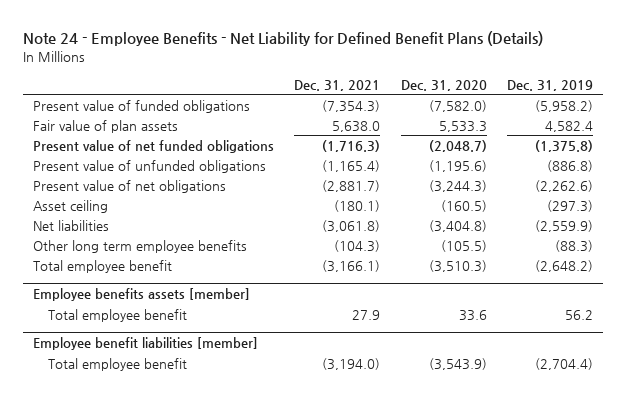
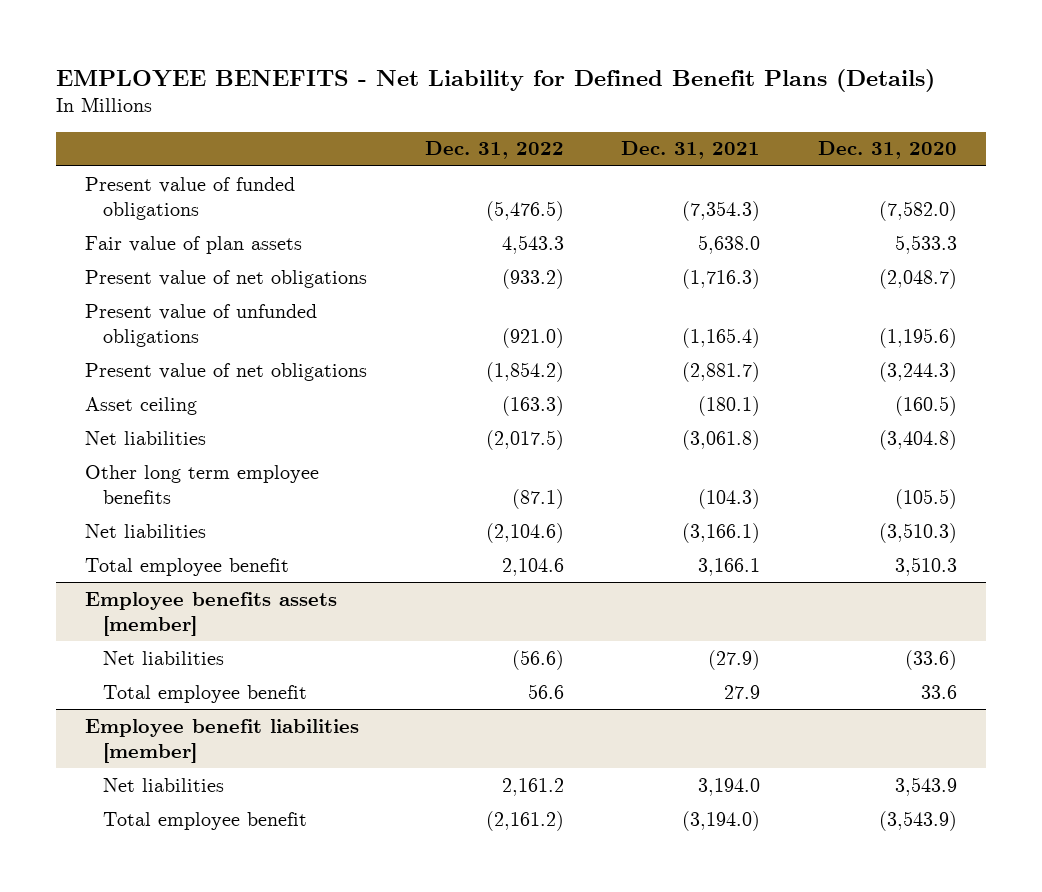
[22,31,543,47] Note 24 - Employee Benefits - Net Liability for Defined Benefit Plans (Details) -> [56,69,936,93] EMPLOYEE BENEFITS - Net Liability for Defined Benefit Plans (Details)
[506,79,593,91] Dec. 31, 2019 -> none
none -> [424,141,564,160] Dec. 31, 2022
[32,139,274,153] Present value of net funded obligations -> [84,269,367,288] Present value of net obligations
none -> [84,523,206,538] Net liabilities
[322,259,381,272] (3,166.1) -> [698,557,761,576] 3,166.1
[428,259,487,272] (3,510.3) -> [895,556,958,576] 3,510.3
none -> [102,650,224,665] Net liabilities
none -> [102,777,224,792] Net liabilities

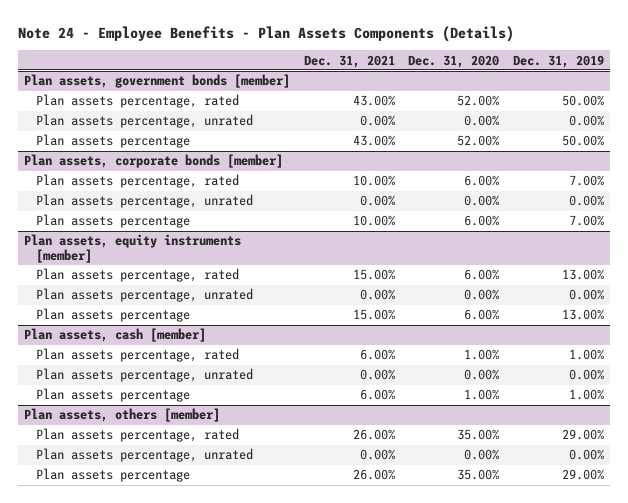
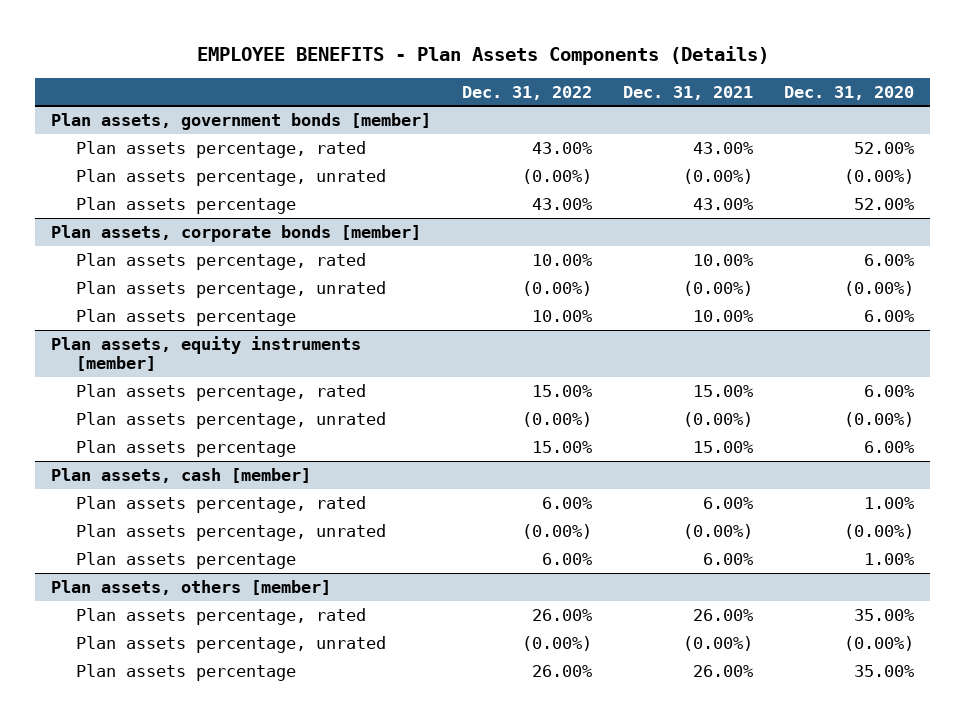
[17,25,514,42] Note 24 - Employee Benefits - Plan Assets Components (Details) -> [196,45,769,65] EMPLOYEE BENEFITS - Plan Assets Components (Details)
[512,54,604,68] Dec. 31, 2019 -> none
none -> [461,85,592,100] Dec. 31, 2022
[359,115,395,127] 0.00% -> [683,168,754,184] (0.00%)
[464,115,500,127] 0.00% -> [844,168,915,184] (0.00%)
[359,195,395,207] 0.00% -> [683,280,754,296] (0.00%)
[464,195,500,207] 0.00% -> [844,280,915,296] (0.00%)
[359,289,395,301] 0.00% -> [683,411,754,427] (0.00%)
[464,289,500,301] 0.00% -> [844,411,915,427] (0.00%)
[359,369,395,381] 0.00% -> [683,523,754,539] (0.00%)
[464,369,500,381] 0.00% -> [844,523,915,539] (0.00%)
[359,449,395,461] 0.00% -> [683,635,754,651] (0.00%)
[464,449,500,461] 0.00% -> [844,635,915,651] (0.00%)

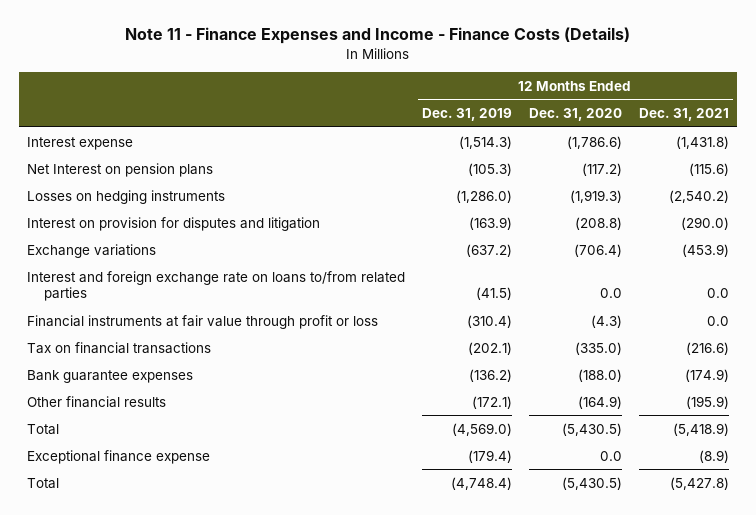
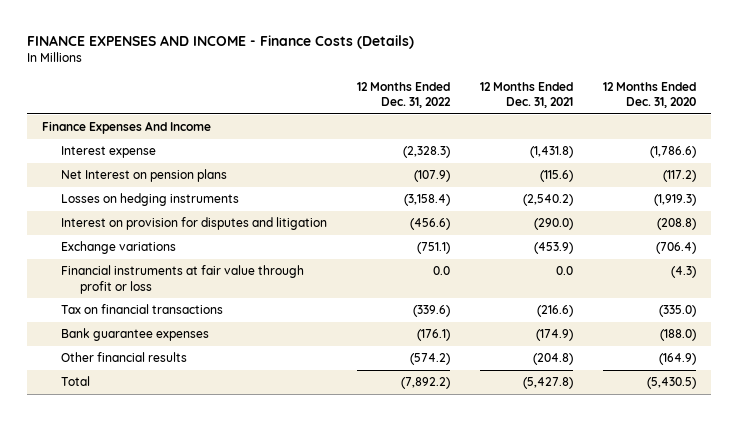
[124,27,630,45] Note 11 - Finance Expenses and Income - Finance Costs (Details) -> [26,34,414,49] FINANCE EXPENSES AND INCOME - Finance Costs (Details)
[422,108,513,122] Dec. 31, 2019 -> none
none -> [356,81,451,109] 12 Months Ended Dec. 31, 2022
none -> [41,121,211,135] Finance Expenses And Income
[27,270,406,302] Interest and foreign exchange rate on loans to/from related parties -> none
[27,423,60,435] Total -> none
[27,449,211,464] Exceptional finance expense -> none
[685,395,729,409] (195.9) -> [532,353,573,366] (204.8)

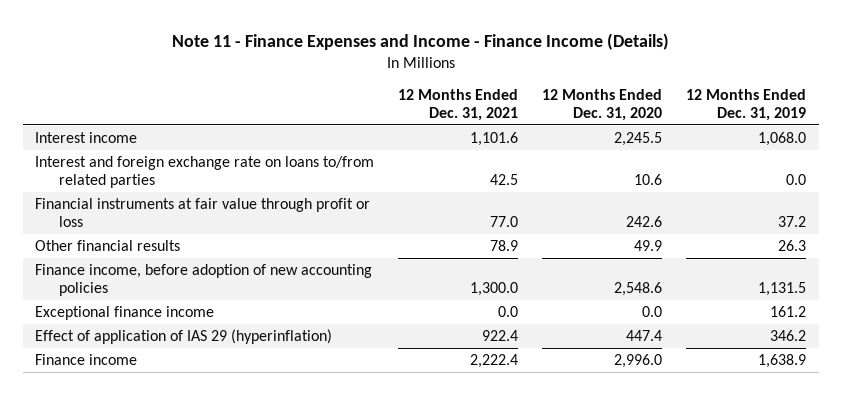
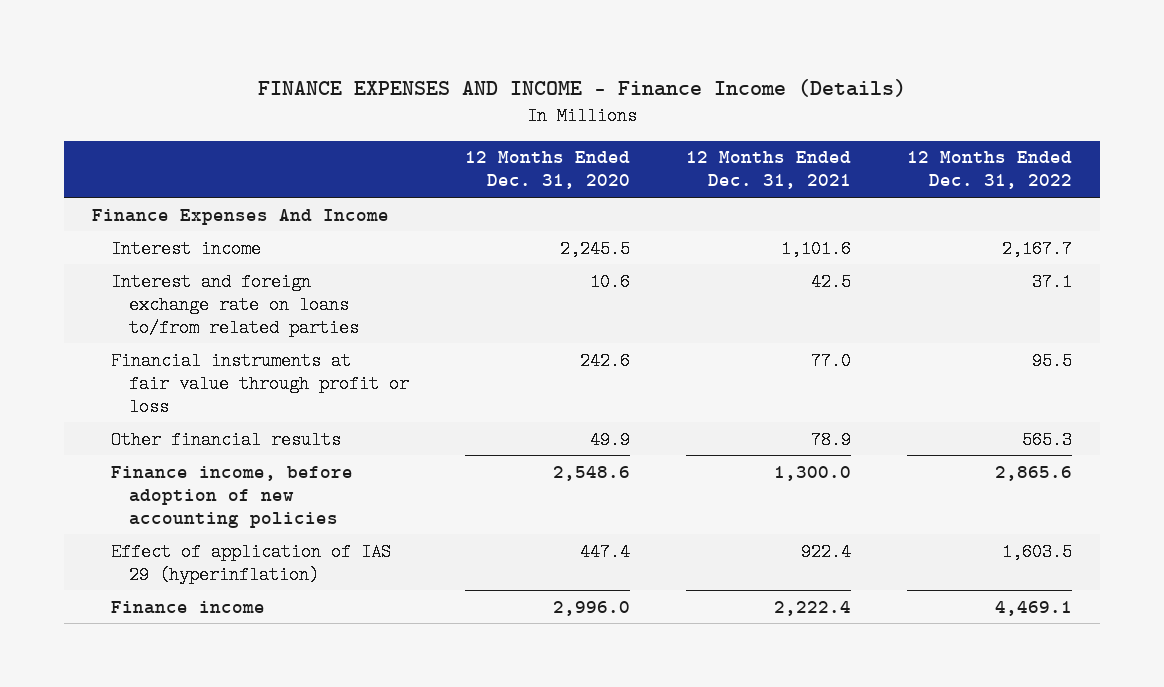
[171,32,669,50] Note 11 - Finance Expenses and Income - Finance Income (Details) -> [258,78,907,97] FINANCE EXPENSES AND INCOME - Finance Income (Details)
[686,88,807,121] 12 Months Ended Dec. 31, 2019 -> none
none -> [907,151,1073,190] 12 Months Ended Dec. 31, 2022
none -> [91,208,389,225] Finance Expenses And Income
[34,305,214,320] Exceptional finance income -> none

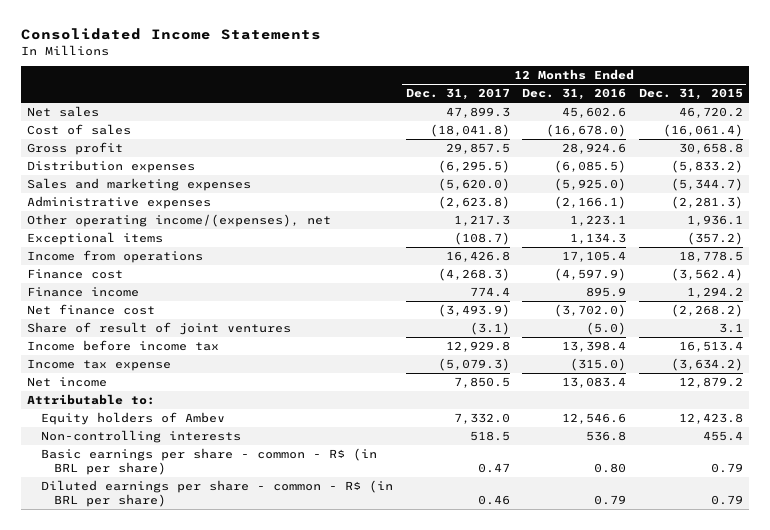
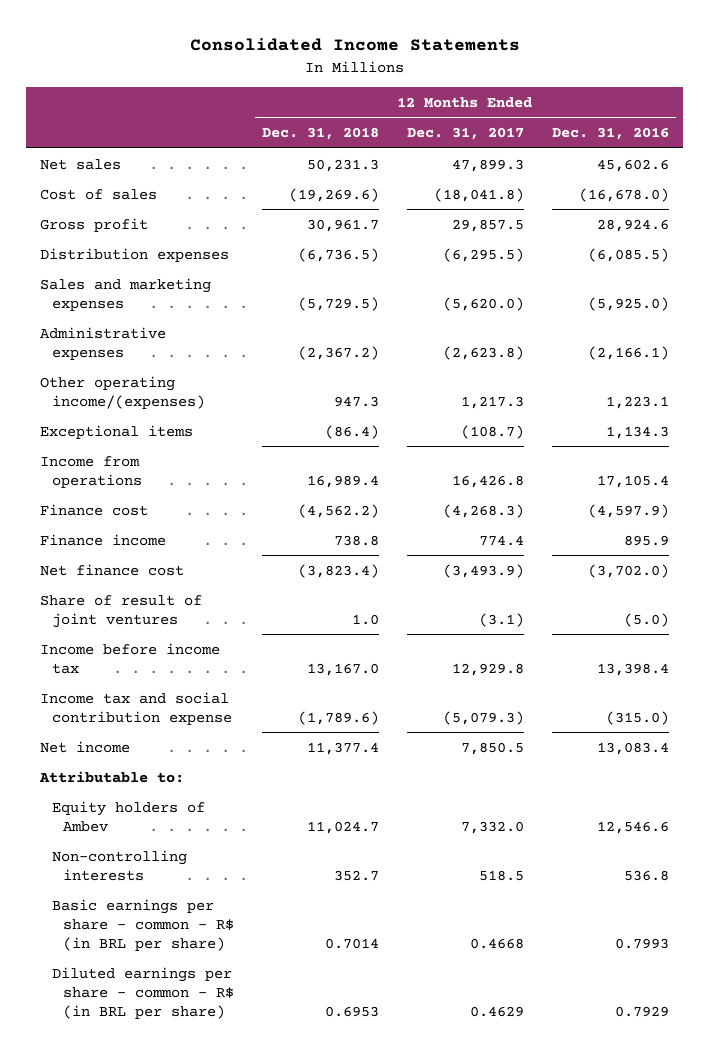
[639,88,744,101] Dec. 31, 2015 -> none
none -> [261,127,379,141] Dec. 31, 2018
[27,214,332,228] Other operating income/(expenses), net -> [40,375,205,409] Other operating income/(expenses)
[27,359,172,372] Income tax expense -> [40,691,232,725] Income tax and social contribution expense
[477,463,510,474] 0.47 -> [469,937,524,949] 0.4668
[594,463,627,474] 0.80 -> [614,937,669,949] 0.7993
[477,495,510,506] 0.46 -> [469,1005,524,1017] 0.4629
[594,495,627,506] 0.79 -> [614,1005,669,1017] 0.7929

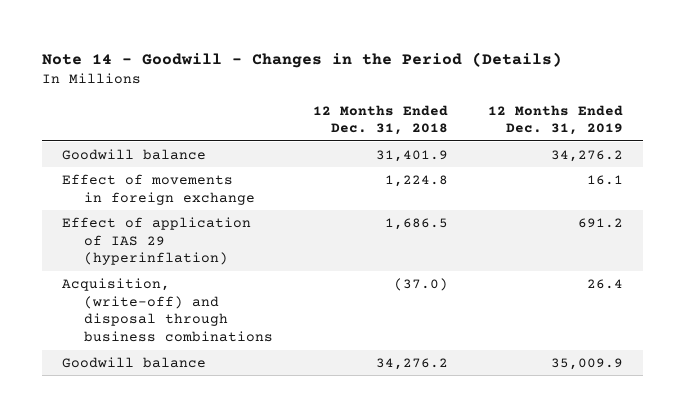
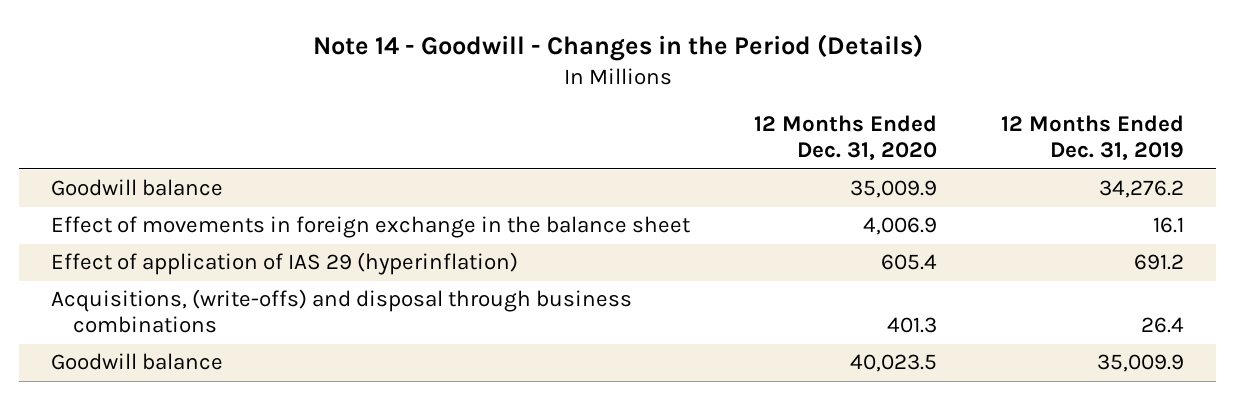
[313,104,449,136] 12 Months Ended Dec. 31, 2018 -> none
none -> [754,115,938,162] 12 Months Ended Dec. 31, 2020
[61,173,256,205] Effect of movements in foreign exchange -> [50,216,690,239] Effect of movements in foreign exchange in the balance sheet
[61,277,274,342] Acquisition, (write-off) and disposal through business combinations -> [50,289,632,334] Acquisitions, (write-offs) and disposal through business combinations

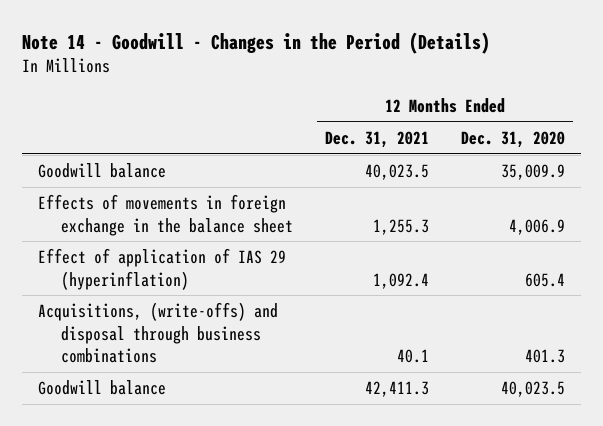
[1001,115,1185,162] 12 Months Ended Dec. 31, 2019 -> none
none -> [325,130,430,148] Dec. 31, 2021
[50,216,690,239] Effect of movements in foreign exchange in the balance sheet -> [37,194,294,236] Effects of movements in foreign exchange in the balance sheet

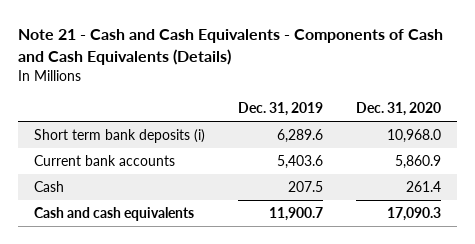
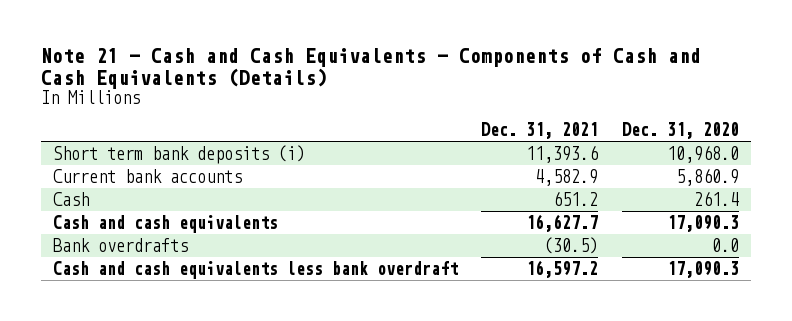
[238,102,324,117] Dec. 31, 2019 -> none
none -> [481,122,599,140] Dec. 31, 2021
none -> [52,238,188,253] Bank overdrafts
none -> [52,261,458,280] Cash and cash equivalents less bank overdraft

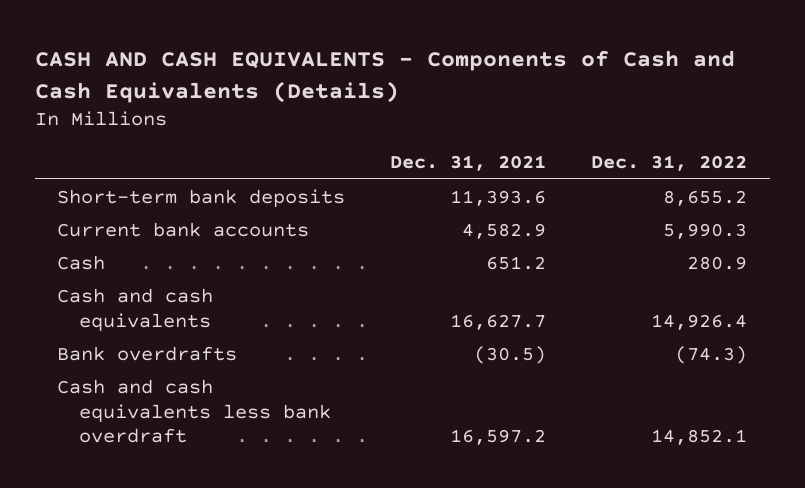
[40,47,701,89] Note 21 - Cash and Cash Equivalents - Components of Cash and Cash Equivalents (Details) -> [34,50,735,103] CASH AND CASH EQUIVALENTS - Components of Cash and Cash Equivalents (Details)
[622,122,740,140] Dec. 31, 2020 -> none
none -> [591,154,748,171] Dec. 31, 2022
[52,145,305,165] Short term bank deposits (i) -> [57,188,346,207] Short-term bank deposits

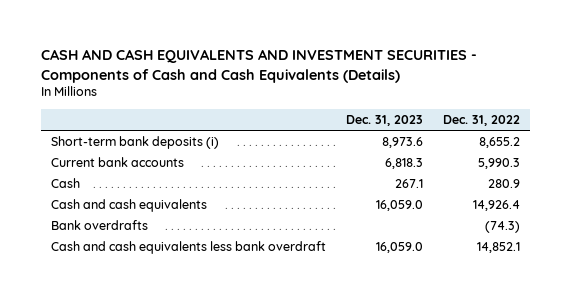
[34,50,735,103] CASH AND CASH EQUIVALENTS - Components of Cash and Cash Equivalents (Details) -> [40,49,477,83] CASH AND CASH EQUIVALENTS AND INVESTMENT SECURITIES - Components of Cash and Cash Equivalents (Details)
[390,154,547,171] Dec. 31, 2021 -> none
none -> [345,114,423,126] Dec. 31, 2023
[57,188,346,207] Short-term bank deposits -> [50,136,219,150] Short-term bank deposits (i)

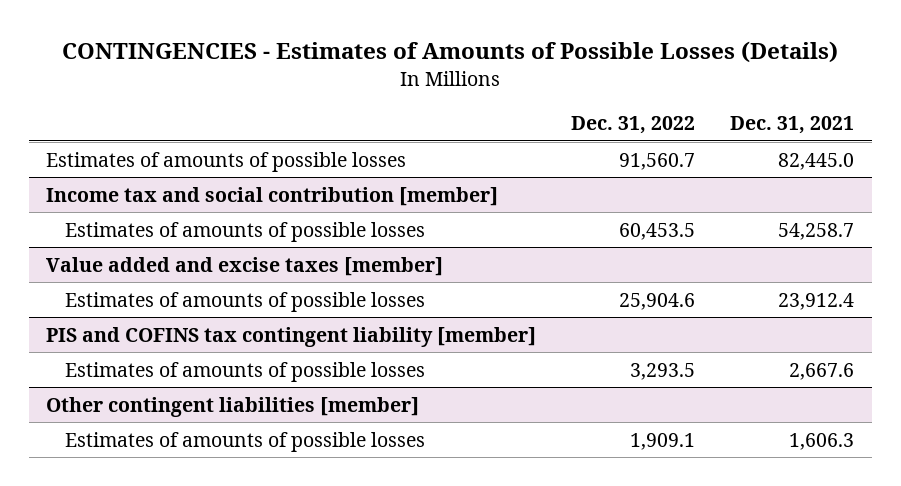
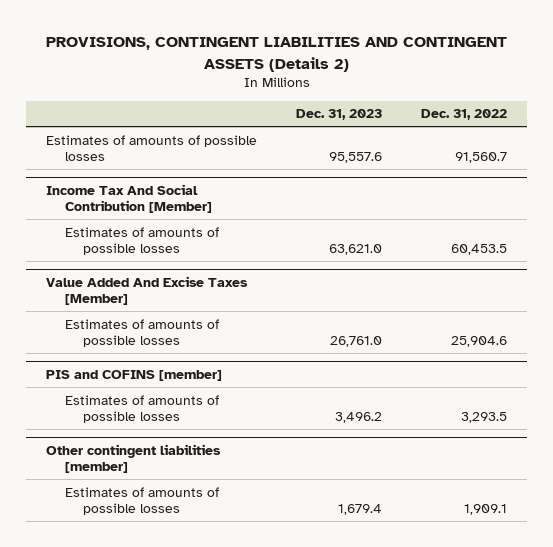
[62,41,839,64] CONTINGENCIES - Estimates of Amounts of Possible Losses (Details) -> [45,37,507,72] PROVISIONS, CONTINGENT LIABILITIES AND CONTINGENT ASSETS (Details 2)
[730,116,855,135] Dec. 31, 2021 -> none
none -> [296,109,383,121] Dec. 31, 2023
[46,186,499,206] Income tax and social contribution [member] -> [45,183,212,214] Income Tax And Social Contribution [Member]
[46,256,444,276] Value added and excise taxes [member] -> [45,275,248,306] Value Added And Excise Taxes [Member]
[46,326,537,347] PIS and COFINS tax contingent liability [member] -> [45,369,222,381] PIS and COFINS [member]

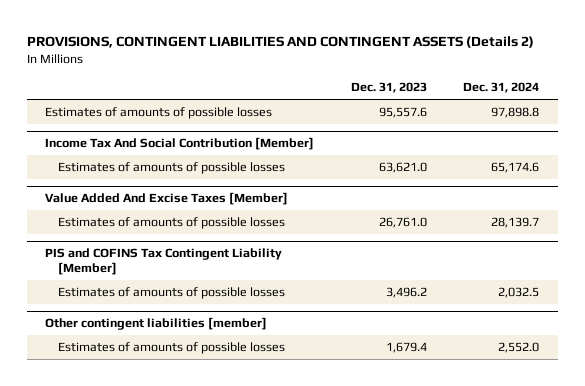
[421,109,508,121] Dec. 31, 2022 -> none
none -> [463,82,540,94] Dec. 31, 2024
[45,369,222,381] PIS and COFINS [member] -> [45,248,283,276] PIS and COFINS Tax Contingent Liability [Member]

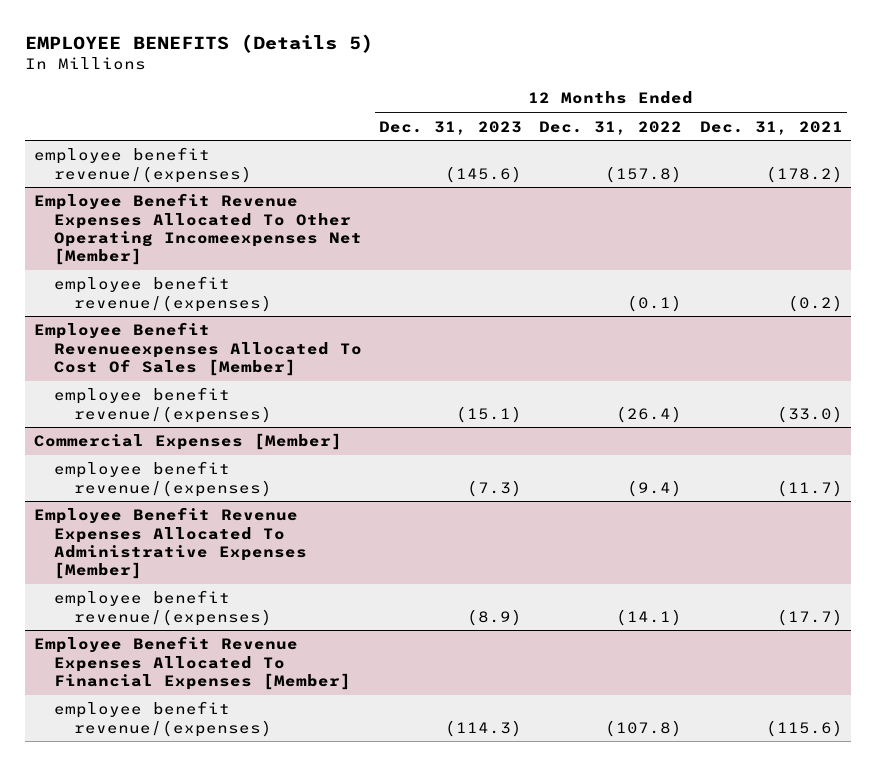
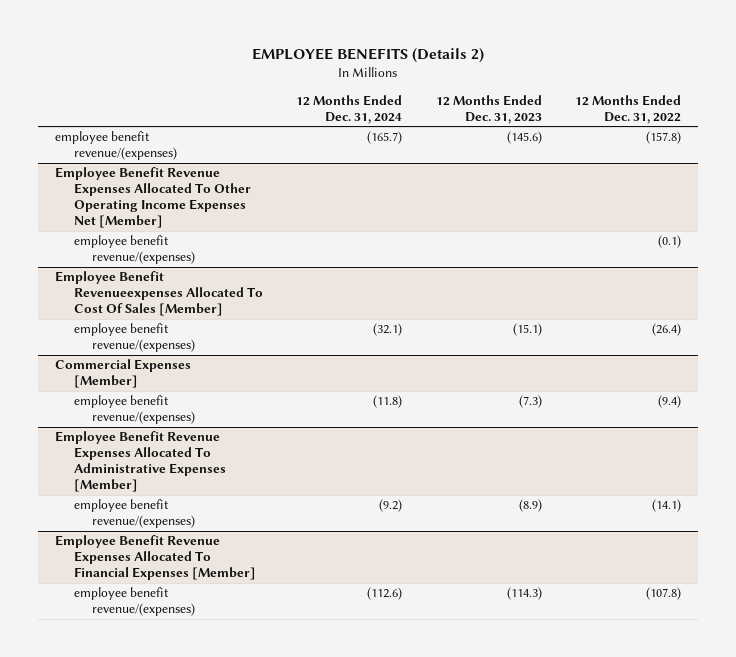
[25,33,374,53] EMPLOYEE BENEFITS (Details 5) -> [252,47,485,63] EMPLOYEE BENEFITS (Details 2)
[699,120,843,135] Dec. 31, 2021 -> none
none -> [296,94,403,124] 12 Months Ended Dec. 31, 2024
[34,193,362,266] Employee Benefit Revenue Expenses Allocated To Other Operating Incomeexpenses Net [Member] -> [55,167,251,229] Employee Benefit Revenue Expenses Allocated To Other Operating Income Expenses Net [Member]

